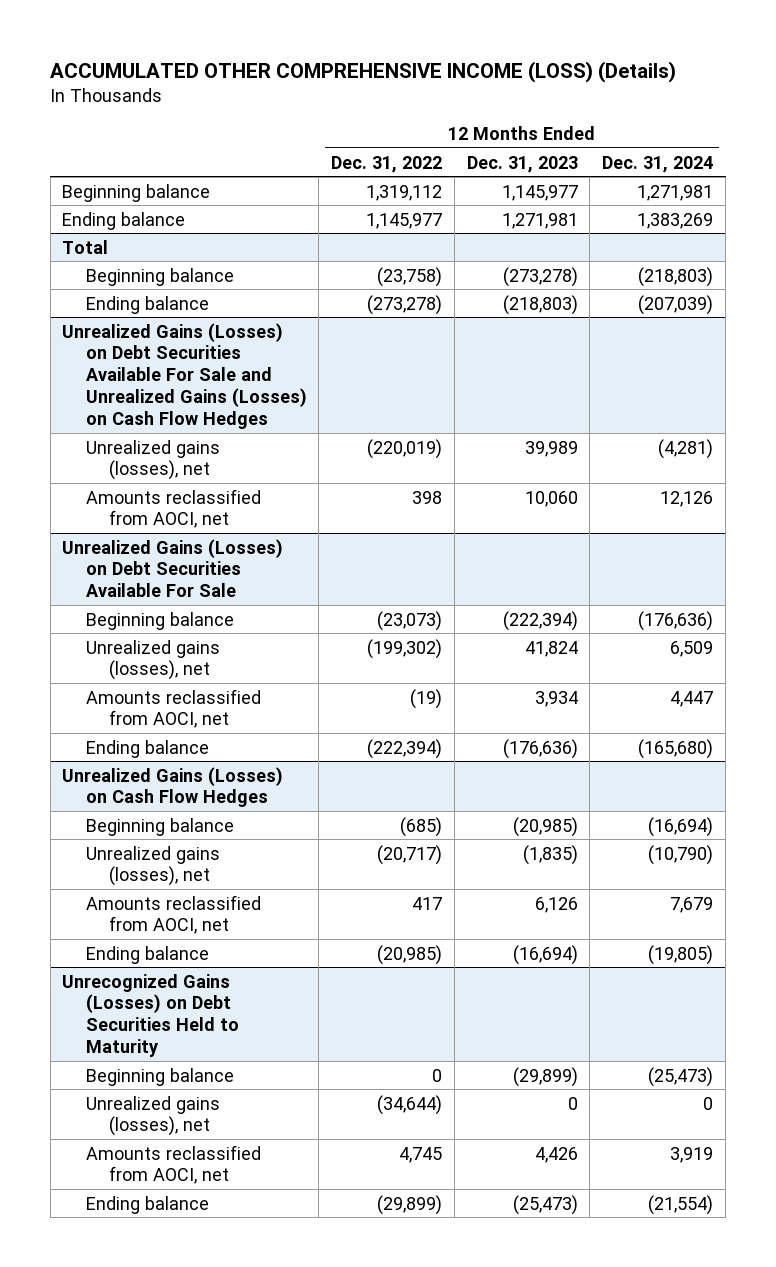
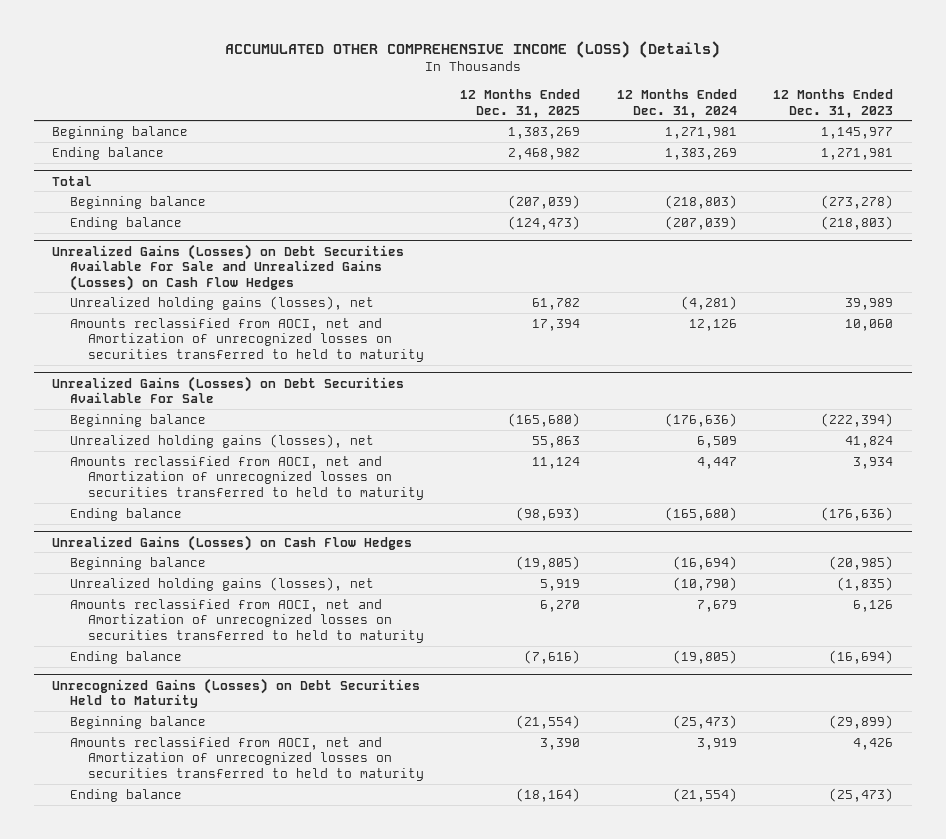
[331,155,443,173] Dec. 31, 2022 -> none
none -> [460,89,581,118] 12 Months Ended Dec. 31, 2025
[85,439,220,481] Unrealized gains (losses), net -> [70,295,375,310] Unrealized holding gains (losses), net
[85,488,261,529] Amounts reclassified from AOCI, net -> [70,317,424,362] Amounts reclassified from AOCI, net and Amortization of unrecognized losses on securities transferred to held to maturity
[85,639,220,681] Unrealized gains (losses), net -> [70,433,375,448] Unrealized holding gains (losses), net
[85,688,261,729] Amounts reclassified from AOCI, net -> [70,455,424,500] Amounts reclassified from AOCI, net and Amortization of unrecognized losses on securities transferred to held to maturity
[85,845,220,887] Unrealized gains (losses), net -> [70,576,375,591] Unrealized holding gains (losses), net
[85,894,261,935] Amounts reclassified from AOCI, net -> [70,598,424,643] Amounts reclassified from AOCI, net and Amortization of unrecognized losses on securities transferred to held to maturity
[85,1095,220,1137] Unrealized gains (losses), net -> none
[85,1144,261,1185] Amounts reclassified from AOCI, net -> [70,736,424,781] Amounts reclassified from AOCI, net and Amortization of unrecognized losses on securities transferred to held to maturity

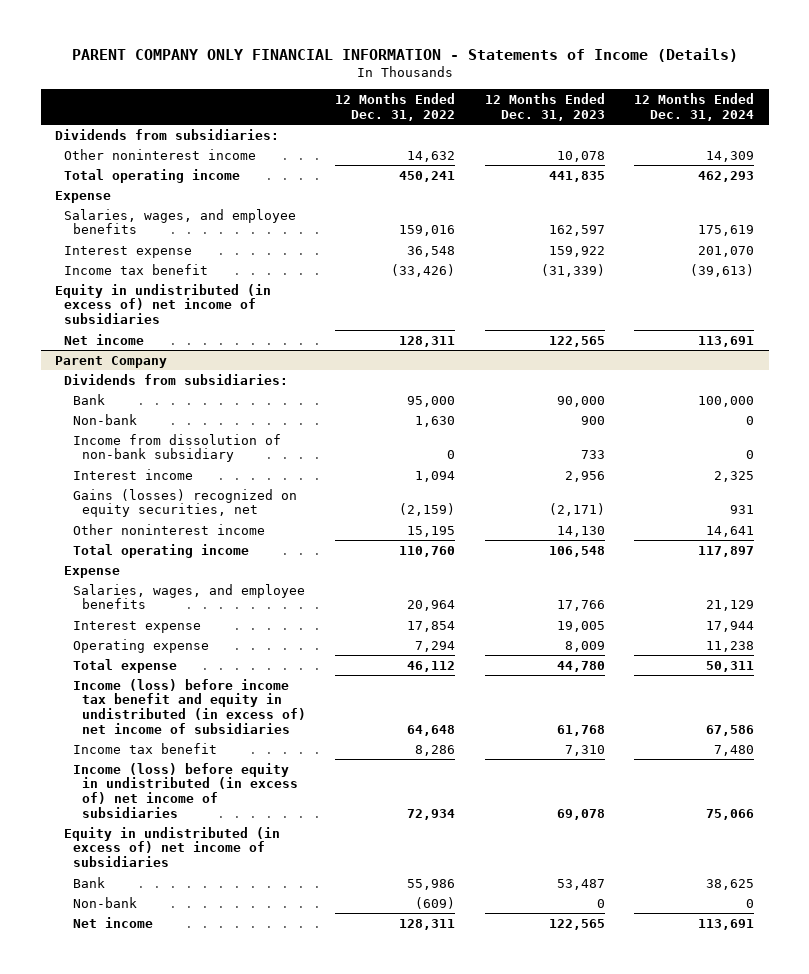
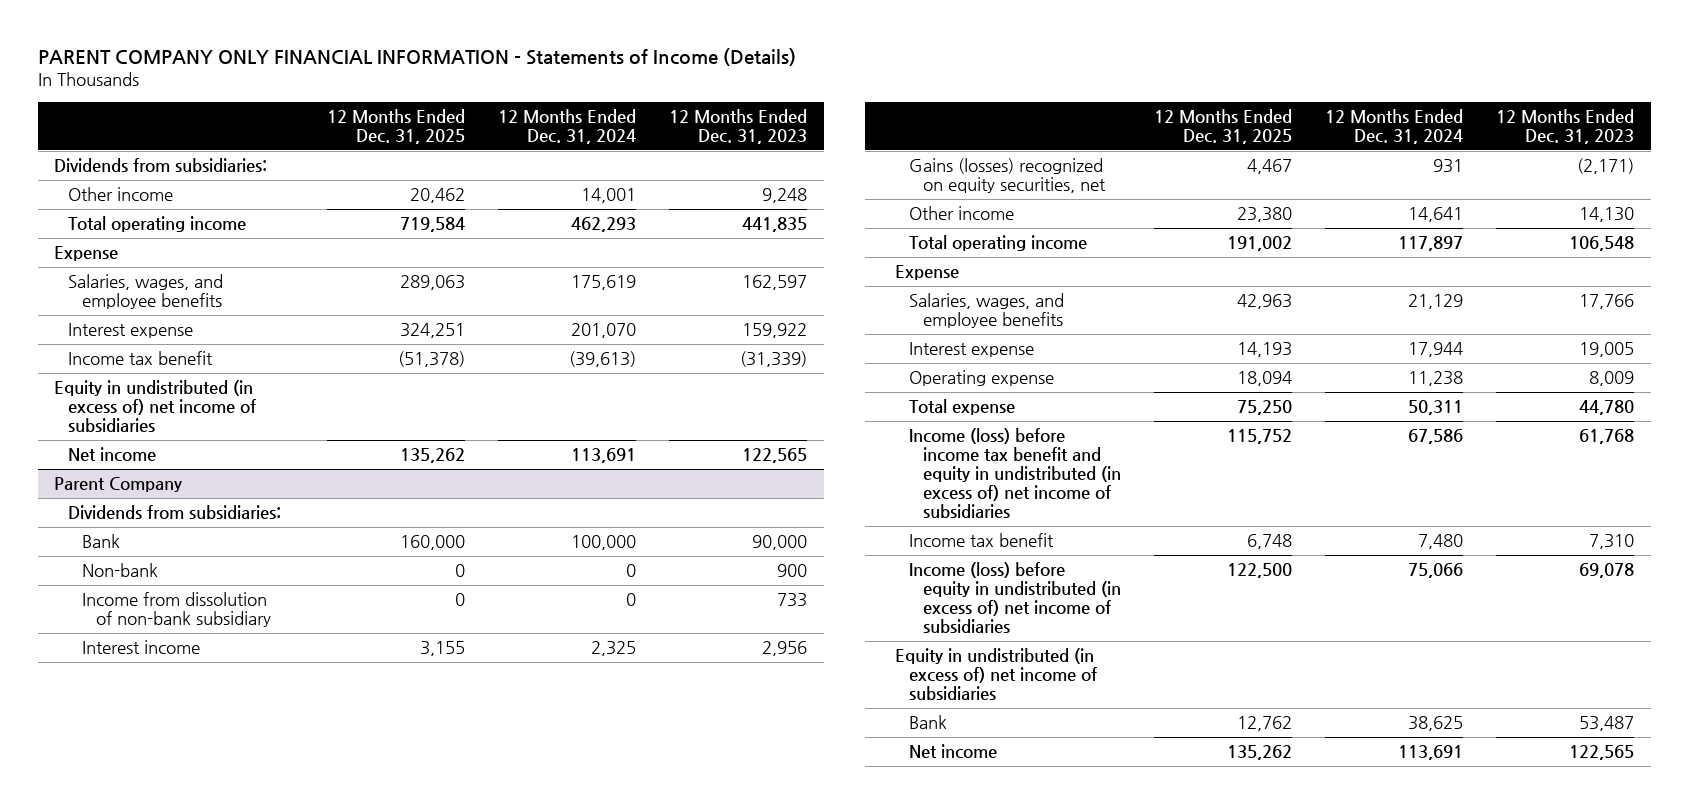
[335,92,456,121] 12 Months Ended Dec. 31, 2022 -> none
none -> [327,108,466,144] 12 Months Ended Dec. 31, 2025
[64,148,257,160] Other noninterest income -> [68,187,174,202] Other income
[556,150,605,162] 10,078 -> [762,188,808,204] 9,248
[706,150,755,162] 14,309 -> [581,188,637,204] 14,001
[73,523,266,535] Other noninterest income -> [909,206,1015,221] Other income
[73,896,138,908] Non-bank -> none

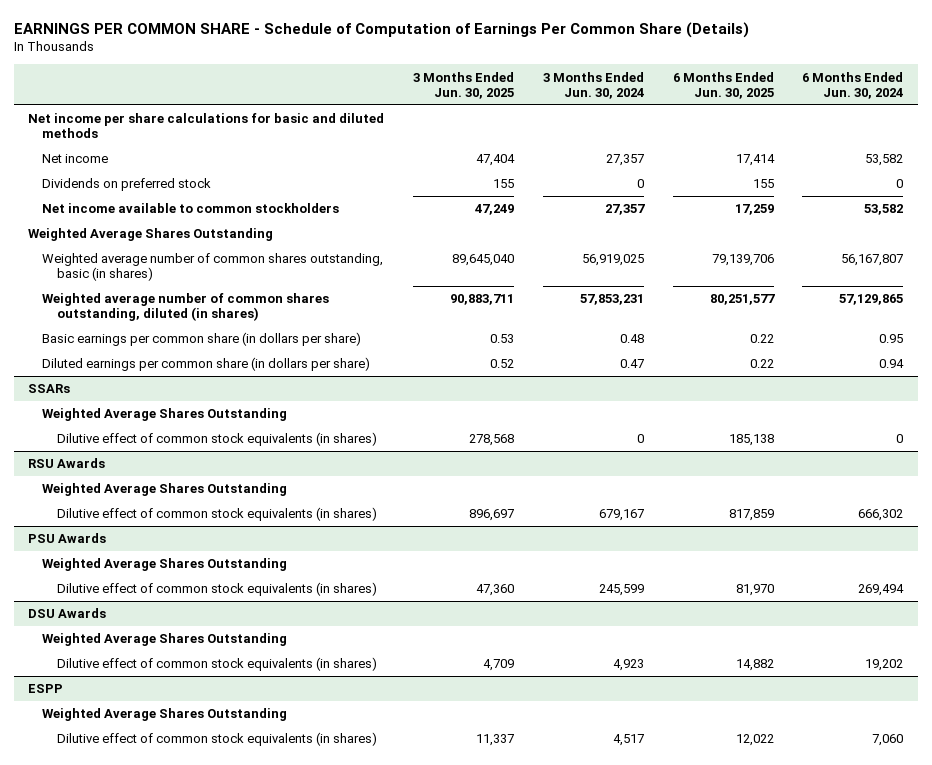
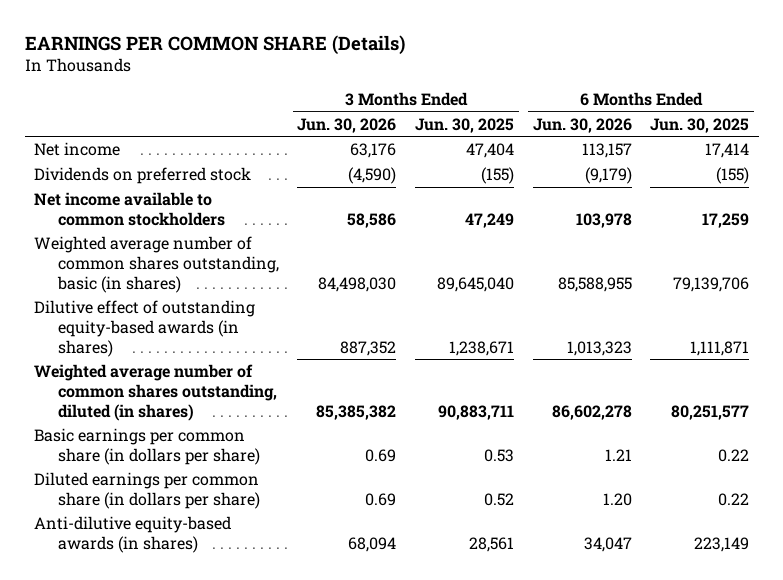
[13,21,749,38] EARNINGS PER COMMON SHARE - Schedule of Computation of Earnings Per Common Share (Details) -> [24,34,405,55] EARNINGS PER COMMON SHARE (Details)
[542,71,644,99] 3 Months Ended Jun. 30, 2024 -> none
[802,71,904,99] 6 Months Ended Jun. 30, 2024 -> none
none -> [297,117,397,133] Jun. 30, 2026
none -> [532,117,632,133] Jun. 30, 2026
[28,113,385,139] Net income per share calculations for basic and diluted methods -> none
[493,179,515,189] 155 -> [480,167,514,185] (155)
[752,179,774,189] 155 -> [716,167,750,185] (155)
[28,228,274,242] Weighted Average Shares Outstanding -> none
none -> [34,300,256,357] Dilutive effect of outstanding equity-based awards (in shares)
[28,384,71,394] SSARs -> none
[42,408,288,422] Weighted Average Shares Outstanding -> none
[56,432,377,447] Dilutive effect of common stock equivalents (in shares) -> none
[28,458,106,469] RSU Awards -> none
[42,483,288,497] Weighted Average Shares Outstanding -> none
[56,507,377,522] Dilutive effect of common stock equivalents (in shares) -> none
[28,533,107,544] PSU Awards -> none
[42,558,288,572] Weighted Average Shares Outstanding -> none
[56,582,377,597] Dilutive effect of common stock equivalents (in shares) -> none
[28,608,107,619] DSU Awards -> none
[42,633,288,647] Weighted Average Shares Outstanding -> none
[56,657,377,672] Dilutive effect of common stock equivalents (in shares) -> none
[28,684,64,694] ESPP -> none
[42,708,288,722] Weighted Average Shares Outstanding -> none
[56,732,377,747] Dilutive effect of common stock equivalents (in shares) -> none
none -> [34,516,232,553] Anti-dilutive equity-based awards (in shares)

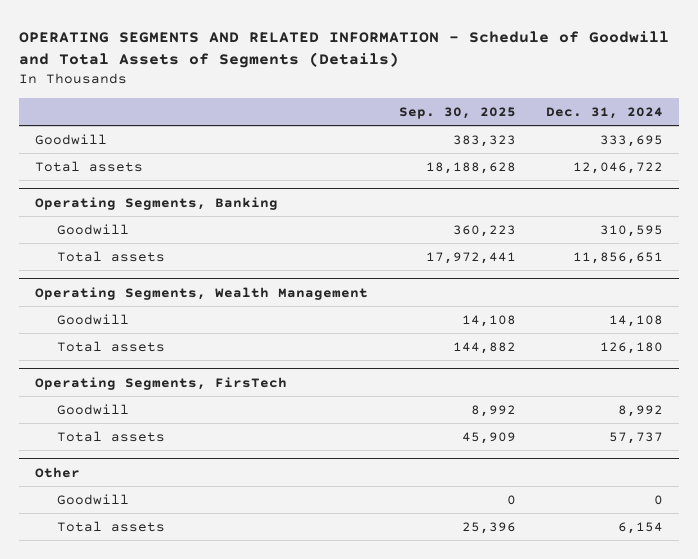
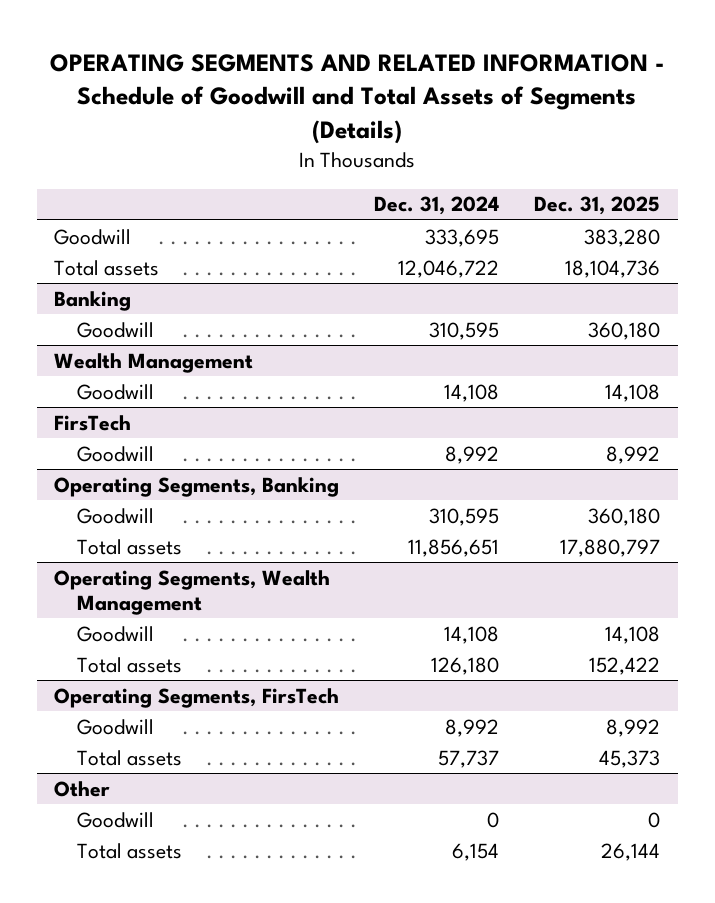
[398,106,516,119] Sep. 30, 2025 -> none
none -> [534,196,661,216] Dec. 31, 2025
none -> [54,290,132,311] Banking
none -> [76,321,154,338] Goodwill
none -> [54,352,254,373] Wealth Management
none -> [76,383,154,400] Goodwill
none -> [54,414,132,431] FirsTech
none -> [76,445,154,462] Goodwill

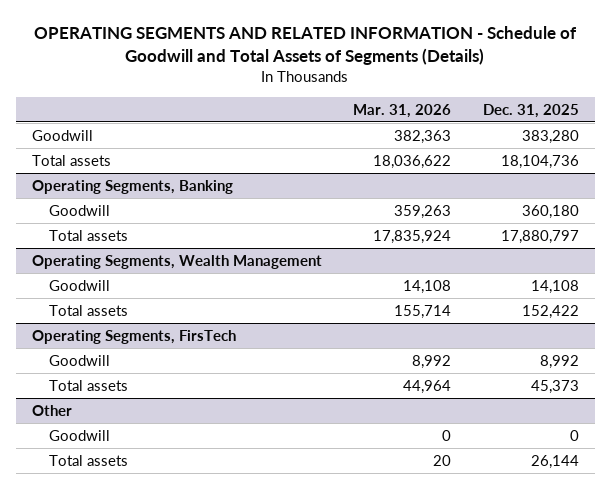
[374,196,500,216] Dec. 31, 2024 -> none
none -> [353,103,452,118] Mar. 31, 2026
[54,290,132,311] Banking -> none
[76,321,154,338] Goodwill -> none
[54,352,254,373] Wealth Management -> none
[76,383,154,400] Goodwill -> none
[54,414,132,431] FirsTech -> none
[76,445,154,462] Goodwill -> none

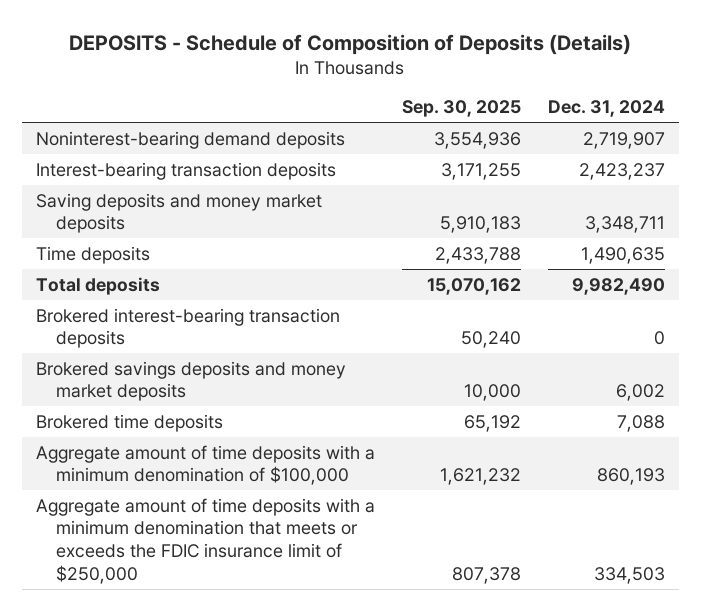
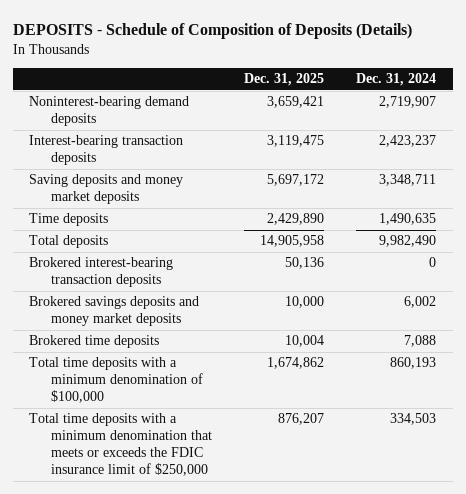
[401,100,521,118] Sep. 30, 2025 -> none
none -> [244,73,325,87] Dec. 31, 2025
[35,444,375,486] Aggregate amount of time deposits with a minimum denomination of $100,000 -> [29,357,204,404] Total time deposits with a minimum denomination of $100,000
[35,497,375,584] Aggregate amount of time deposits with a minimum denomination that meets or exceeds the FDIC insurance limit of $250,000 -> [29,413,213,477] Total time deposits with a minimum denomination that meets or exceeds the FDIC insurance limit of $250,000

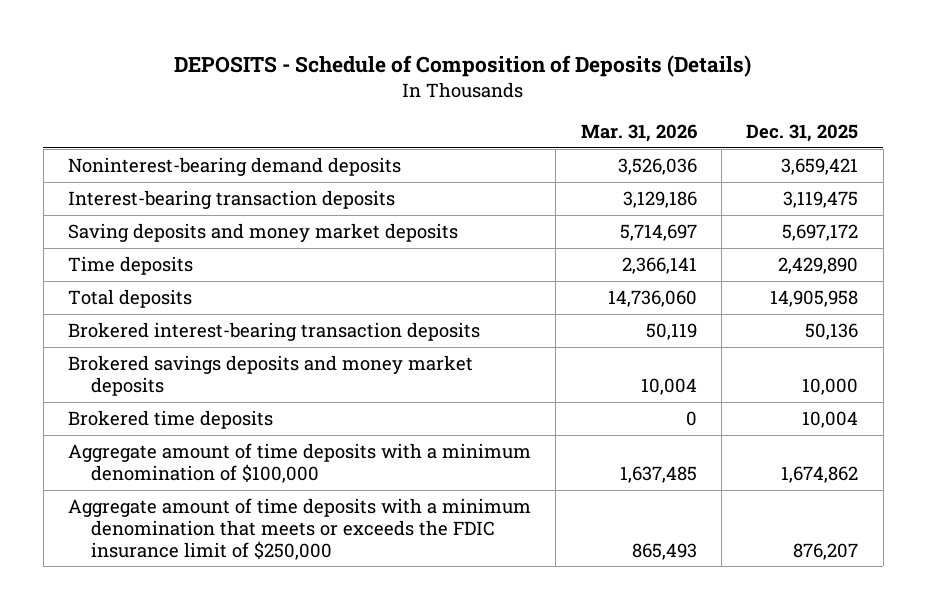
[356,73,437,87] Dec. 31, 2024 -> none
none -> [580,123,697,142] Mar. 31, 2026
[29,357,204,404] Total time deposits with a minimum denomination of $100,000 -> [68,442,532,483] Aggregate amount of time deposits with a minimum denomination of $100,000
[29,413,213,477] Total time deposits with a minimum denomination that meets or exceeds the FDIC insurance limit of $250,000 -> [68,497,532,560] Aggregate amount of time deposits with a minimum denomination that meets or exceeds the FDIC insurance limit of $250,000

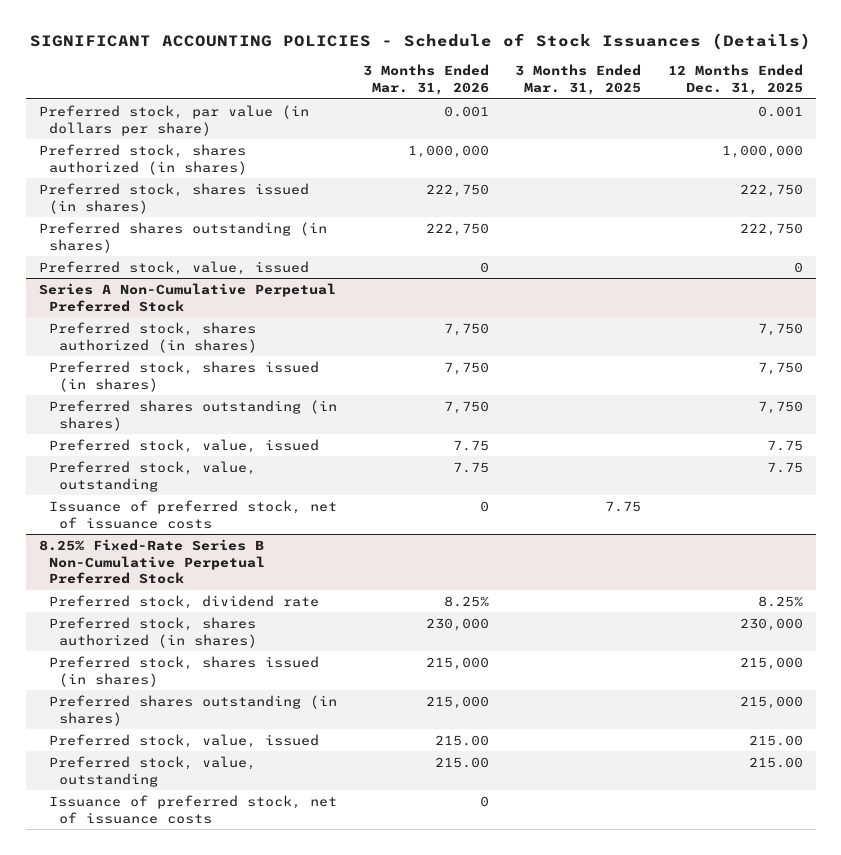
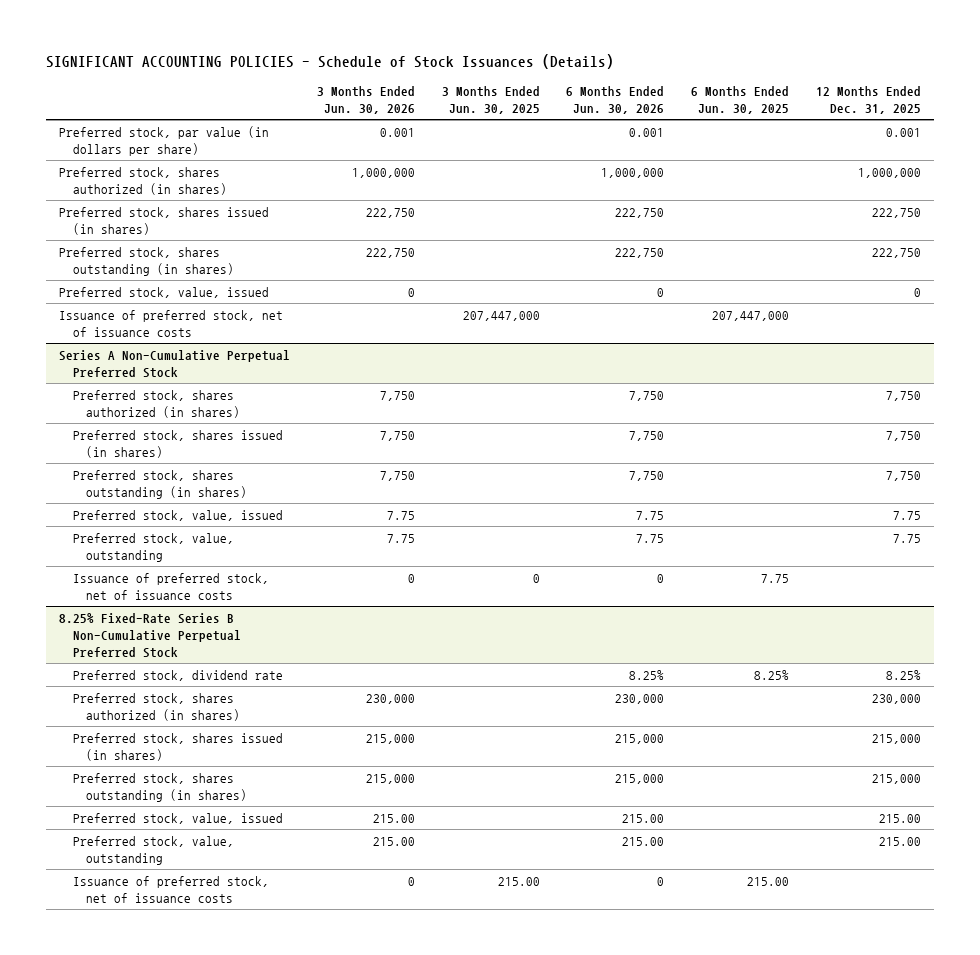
[363,64,490,95] 3 Months Ended Mar. 31, 2026 -> none
[515,64,642,95] 3 Months Ended Mar. 31, 2025 -> none
none -> [316,86,415,115] 3 Months Ended Jun. 30, 2026
none -> [441,86,540,115] 3 Months Ended Jun. 30, 2025
none -> [566,86,665,115] 6 Months Ended Jun. 30, 2026
none -> [691,86,790,115] 6 Months Ended Jun. 30, 2025
[38,221,327,253] Preferred shares outstanding (in shares) -> [59,246,234,276] Preferred stock, shares outstanding (in shares)
none -> [59,309,284,337] Issuance of preferred stock, net of issuance costs
[48,399,337,431] Preferred shares outstanding (in shares) -> [72,469,248,499] Preferred stock, shares outstanding (in shares)
[48,694,337,726] Preferred shares outstanding (in shares) -> [72,772,248,802] Preferred stock, shares outstanding (in shares)

